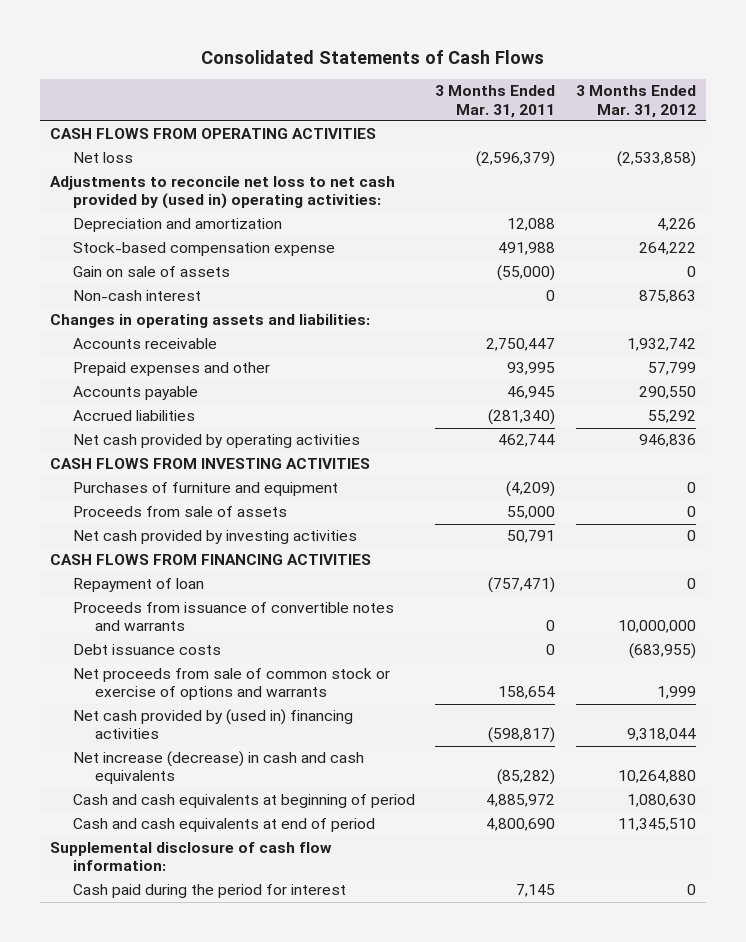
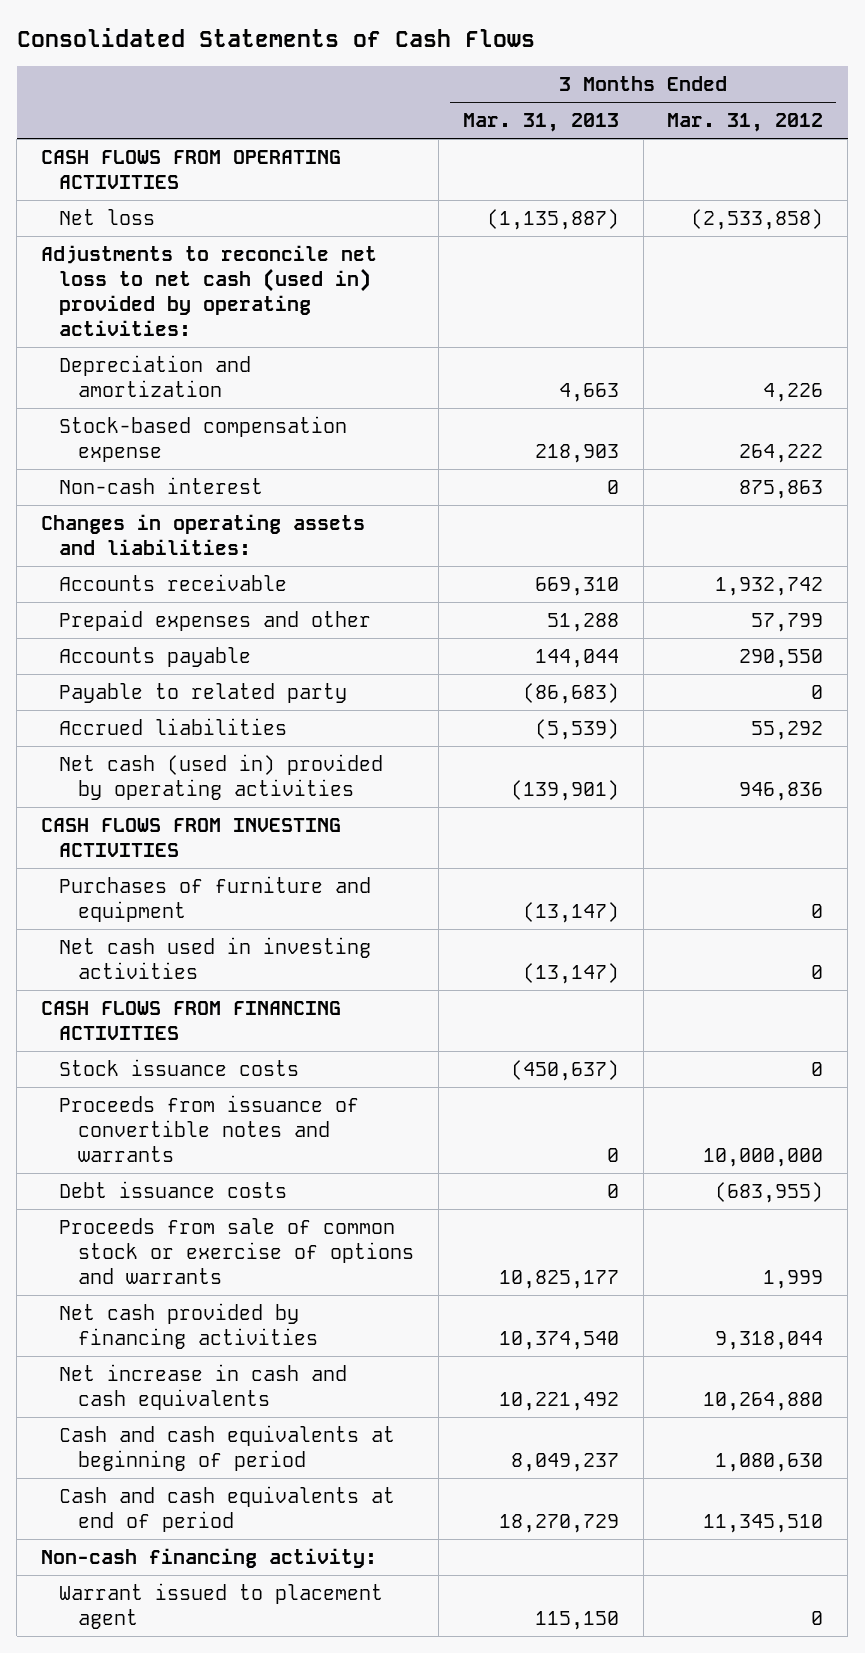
[435,85,556,118] 3 Months Ended Mar. 31, 2011 -> none
none -> [462,112,619,132] Mar. 31, 2013
[50,176,396,210] Adjustments to reconcile net loss to net cash provided by (used in) operating activities: -> [41,244,378,336] Adjustments to reconcile net loss to net cash (used in) provided by operating activities:
[72,266,230,278] Gain on sale of assets -> none
none -> [59,682,348,703] Payable to related party
[72,434,360,449] Net cash provided by operating activities -> [59,753,384,800] Net cash (used in) provided by operating activities
[72,506,287,518] Proceeds from sale of assets -> none
[72,530,357,545] Net cash provided by investing activities -> [59,936,372,979] Net cash used in investing activities
[72,578,204,593] Repayment of loan -> none
none -> [59,1058,300,1076] Stock issuance costs
[72,668,390,701] Net proceeds from sale of common stock or exercise of options and warrants -> [59,1217,414,1284] Proceeds from sale of common stock or exercise of options and warrants
[72,709,353,740] Net cash provided by (used in) financing activities -> [59,1302,318,1349] Net cash provided by financing activities
[72,751,364,785] Net increase (decrease) in cash and cash equivalents -> [59,1363,348,1410] Net increase in cash and cash equivalents
[50,842,333,872] Supplemental disclosure of cash flow information: -> none
[72,884,346,899] Cash paid during the period for interest -> none
none -> [41,1547,378,1568] Non-cash financing activity:
none -> [59,1582,384,1629] Warrant issued to placement agent

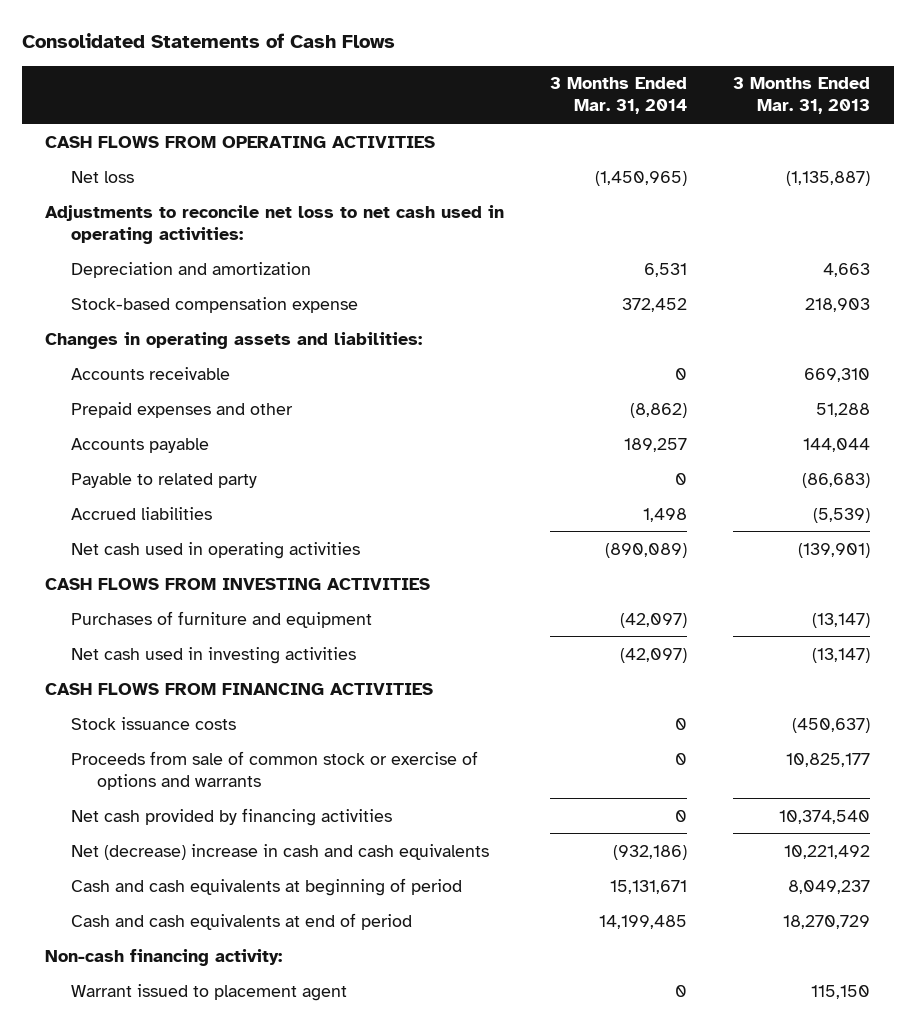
[667,112,824,132] Mar. 31, 2012 -> none
none -> [550,77,688,115] 3 Months Ended Mar. 31, 2014
[41,244,378,336] Adjustments to reconcile net loss to net cash (used in) provided by operating activities: -> [44,204,504,244] Adjustments to reconcile net loss to net cash used in operating activities:
[59,476,264,494] Non-cash interest -> none
[59,753,384,800] Net cash (used in) provided by operating activities -> [71,541,361,559] Net cash used in operating activities
[59,1094,360,1162] Proceeds from issuance of convertible notes and warrants -> none
[59,1180,288,1198] Debt issuance costs -> none
[59,1363,348,1410] Net increase in cash and cash equivalents -> [71,843,490,860] Net (decrease) increase in cash and cash equivalents

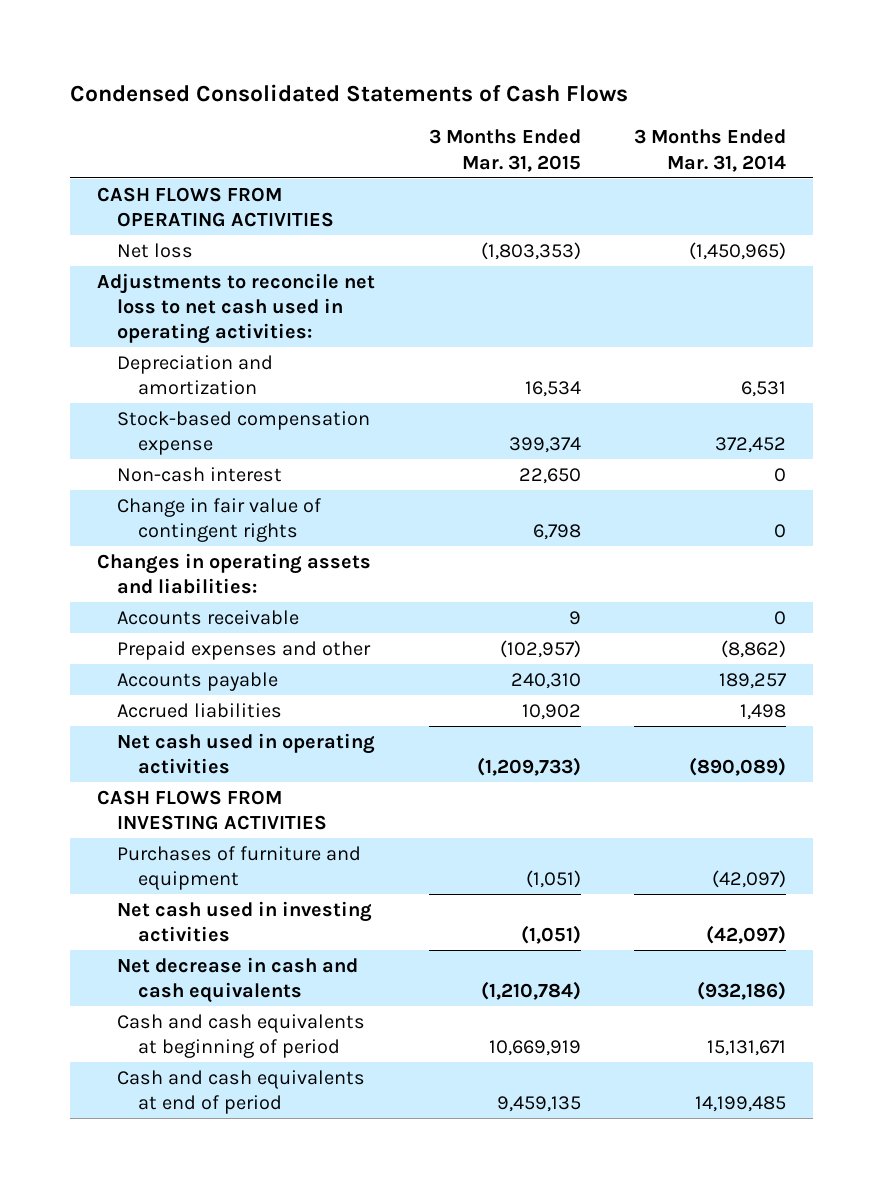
[21,33,395,49] Consolidated Statements of Cash Flows -> [69,84,628,103] Condensed Consolidated Statements of Cash Flows
[733,77,871,115] 3 Months Ended Mar. 31, 2013 -> none
none -> [428,129,581,172] 3 Months Ended Mar. 31, 2015
none -> [117,466,283,482] Non-cash interest
none -> [117,497,322,543] Change in fair value of contingent rights
[71,472,258,488] Payable to related party -> none
[44,682,433,695] CASH FLOWS FROM FINANCING ACTIVITIES -> none
[71,716,237,730] Stock issuance costs -> none
[71,750,479,790] Proceeds from sale of common stock or exercise of options and warrants -> none
[71,807,393,826] Net cash provided by financing activities -> none
[71,843,490,860] Net (decrease) increase in cash and cash equivalents -> [117,956,359,1004] Net decrease in cash and cash equivalents
[44,948,282,966] Non-cash financing activity: -> none
[71,983,348,1001] Warrant issued to placement agent -> none

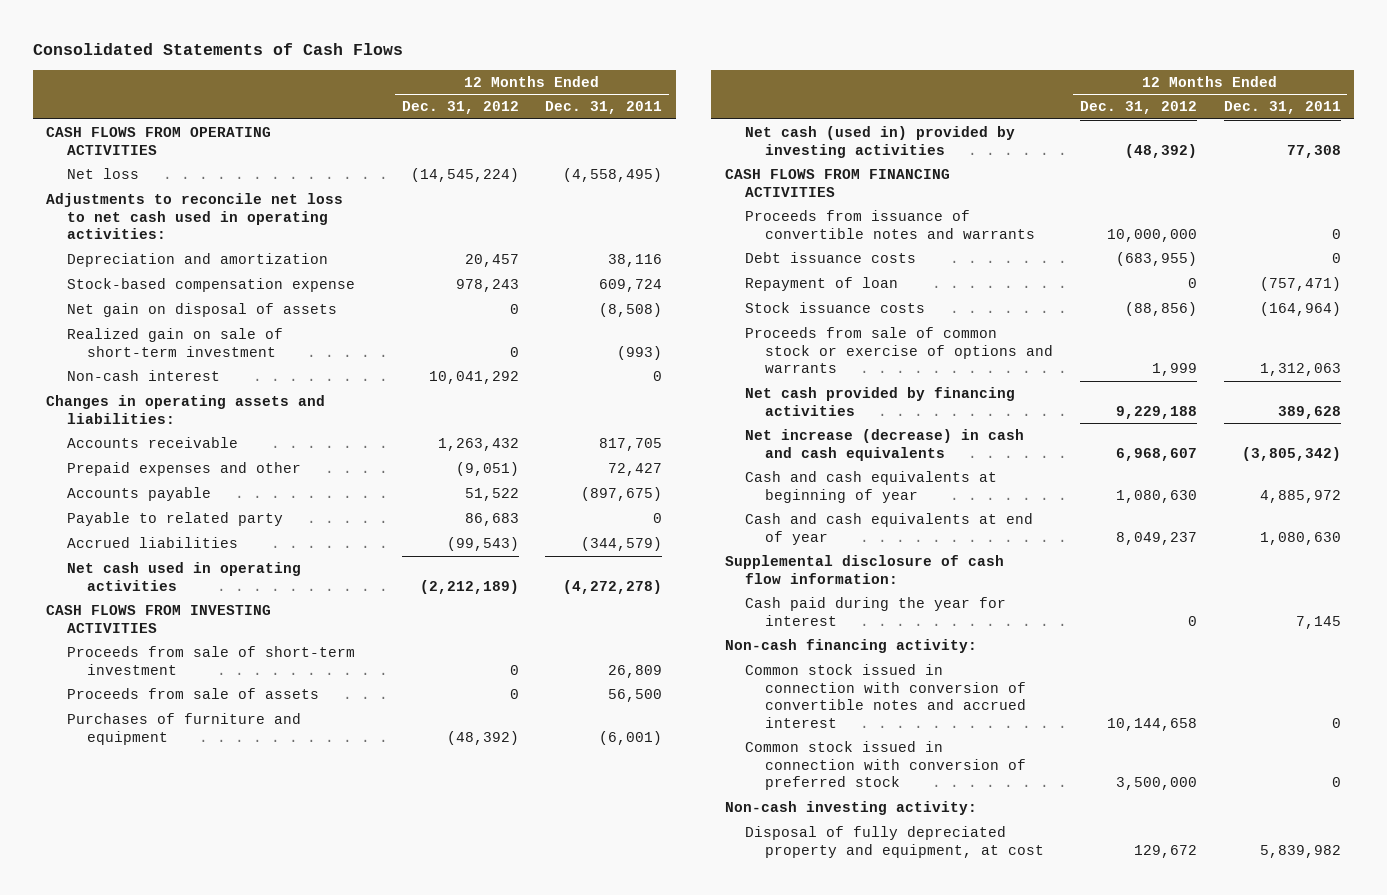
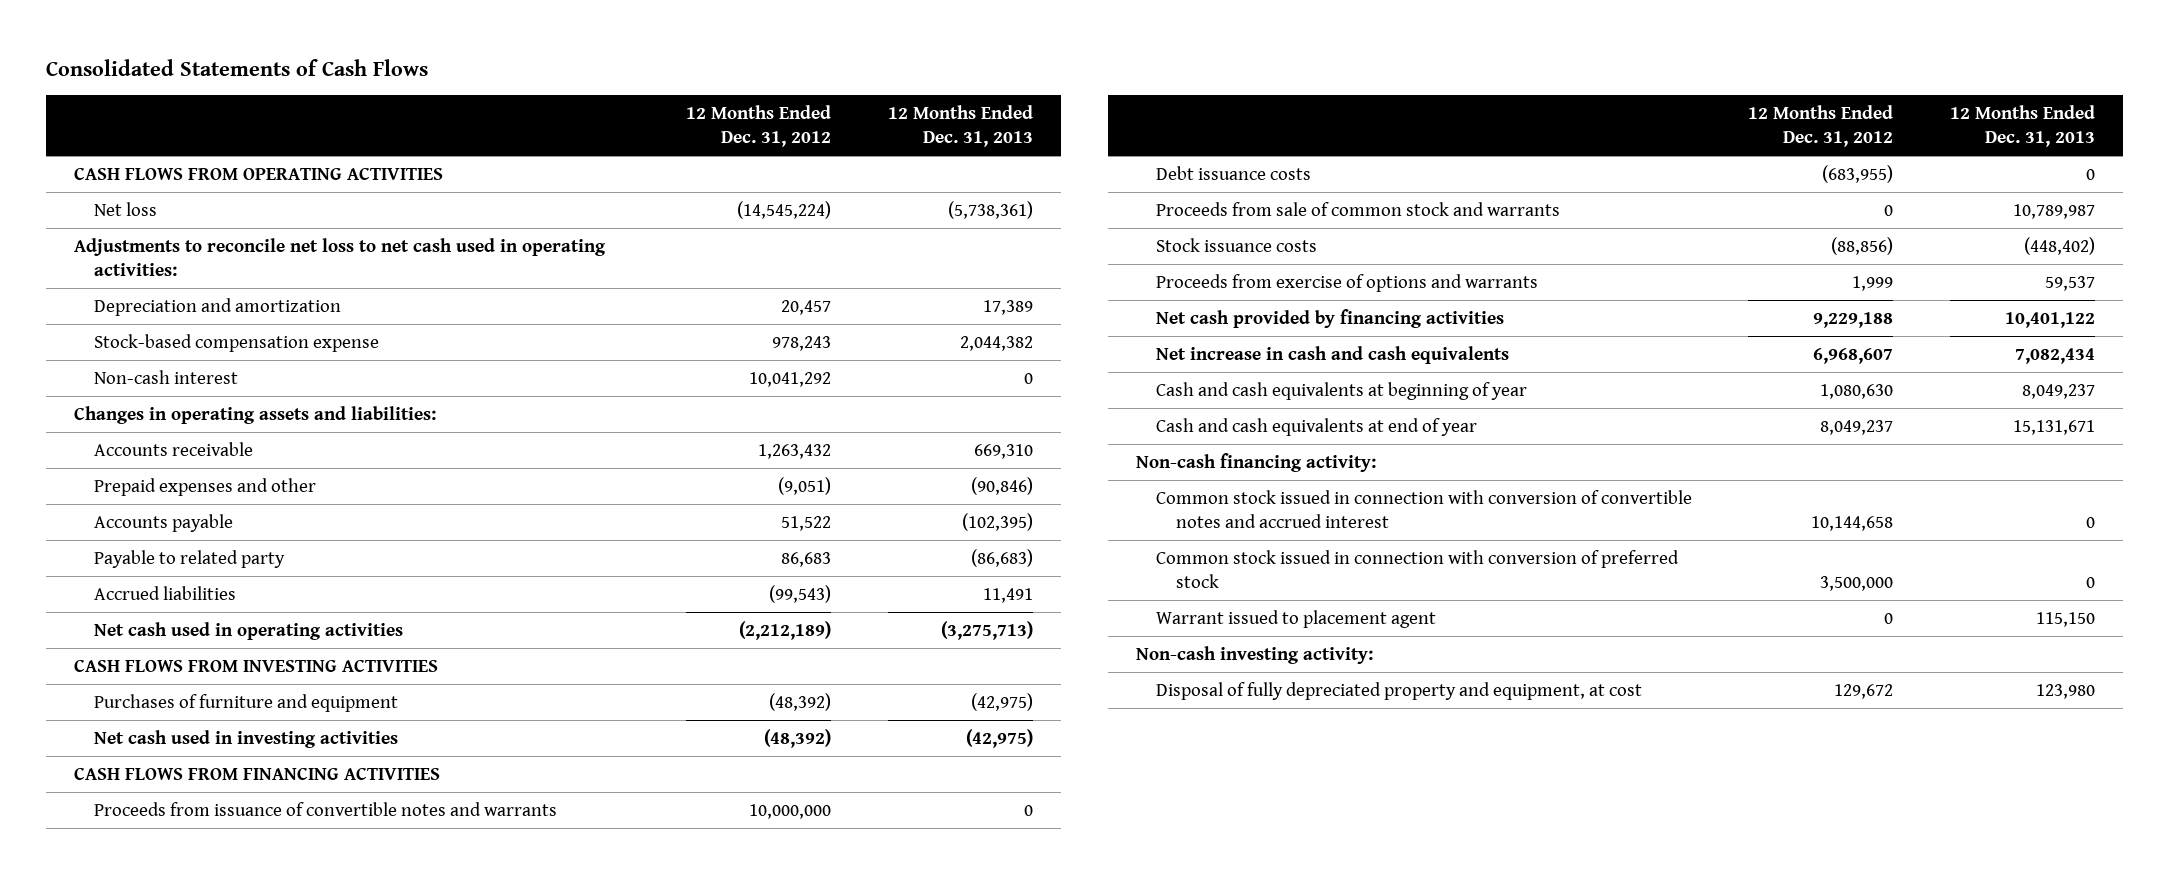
[545,101,663,115] Dec. 31, 2011 -> none
none -> [887,104,1033,147] 12 Months Ended Dec. 31, 2013
[66,303,337,318] Net gain on disposal of assets -> none
[66,328,283,357] Realized gain on sale of short-term investment -> none
[66,646,355,675] Proceeds from sale of short-term investment -> none
[66,688,319,700] Proceeds from sale of assets -> none
[745,126,1016,158] Net cash (used in) provided by investing activities -> [94,729,399,748] Net cash used in investing activities
[745,277,899,292] Repayment of loan -> none
none -> [1156,201,1561,216] Proceeds from sale of common stock and warrants
[745,327,1054,374] Proceeds from sale of common stock or exercise of options and warrants -> [1156,273,1539,292] Proceeds from exercise of options and warrants
[745,429,1025,461] Net increase (decrease) in cash and cash equivalents -> [1156,345,1510,364] Net increase in cash and cash equivalents
[724,555,1004,584] Supplemental disclosure of cash flow information: -> none
[745,597,1007,626] Cash paid during the year for interest -> none
none -> [1156,609,1437,628] Warrant issued to placement agent

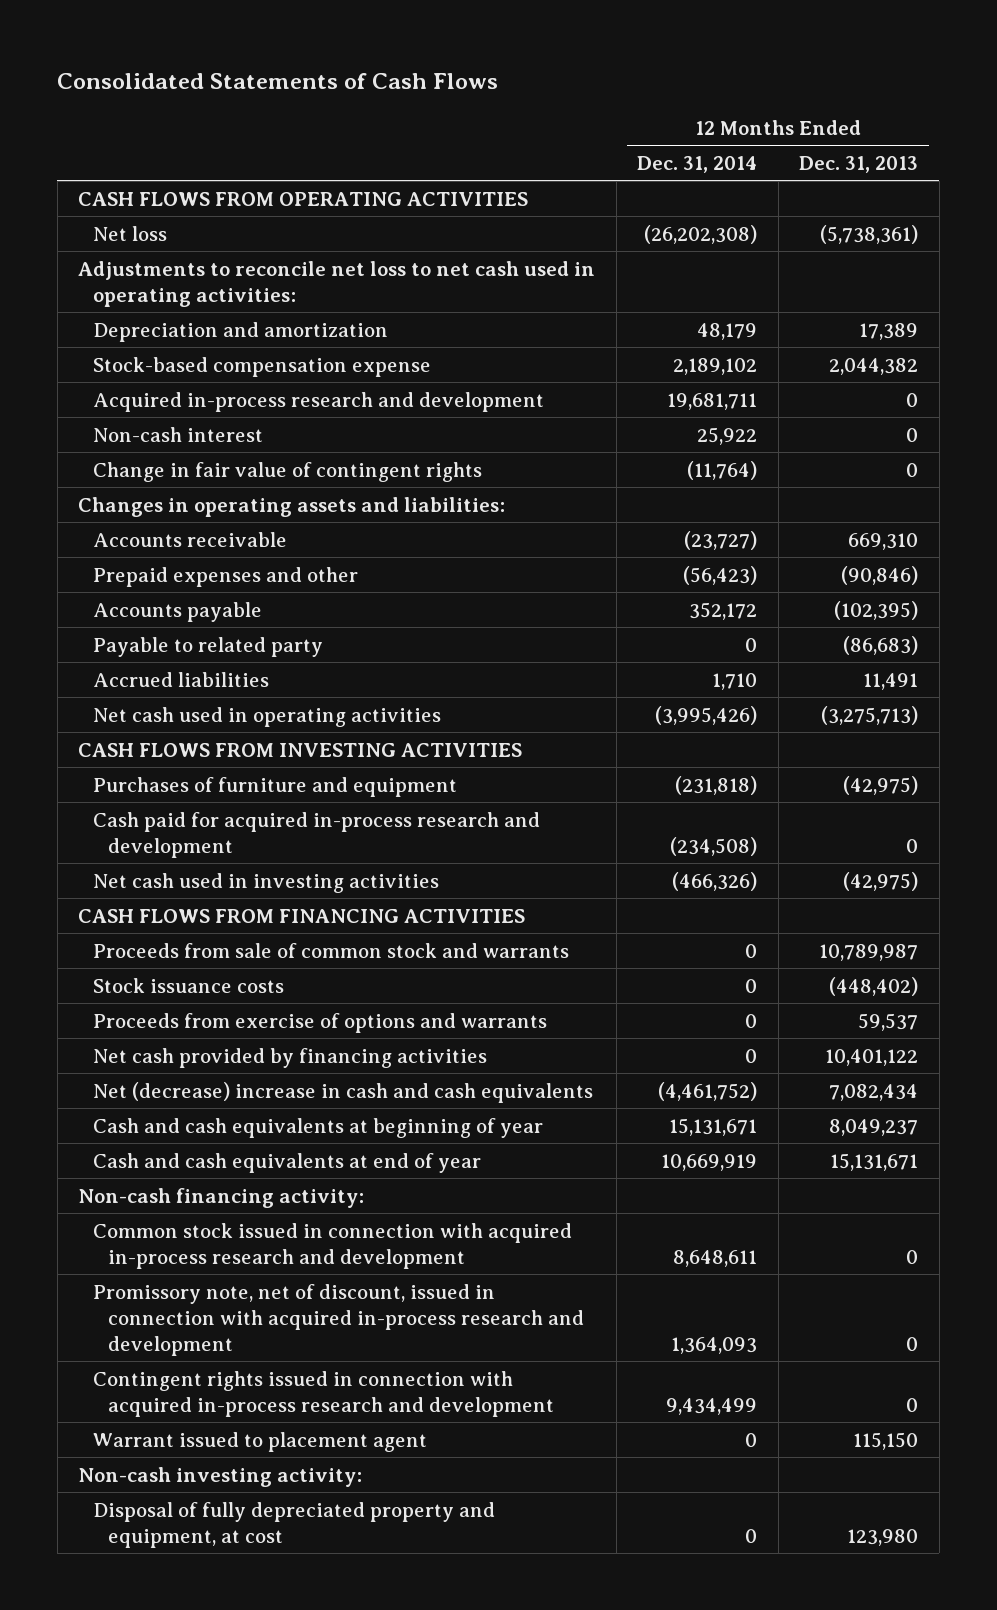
[686,104,832,147] 12 Months Ended Dec. 31, 2012 -> none
none -> [637,155,758,173] Dec. 31, 2014
none -> [93,391,545,412] Acquired in-process research and development
none -> [93,461,483,482] Change in fair value of contingent rights
none -> [93,811,541,858] Cash paid for acquired in-process research and development
[94,801,558,816] Proceeds from issuance of convertible notes and warrants -> none
[1156,165,1312,180] Debt issuance costs -> none
[1156,345,1510,364] Net increase in cash and cash equivalents -> [93,1081,594,1103] Net (decrease) increase in cash and cash equivalents
[1156,489,1693,528] Common stock issued in connection with conversion of convertible notes and accrued interest -> none
[1156,549,1680,588] Common stock issued in connection with conversion of preferred stock -> none
none -> [93,1222,573,1269] Common stock issued in connection with acquired in-process research and development
none -> [93,1283,584,1356] Promissory note, net of discount, issued in connection with acquired in-process research and development
none -> [93,1370,554,1417] Contingent rights issued in connection with acquired in-process research and development

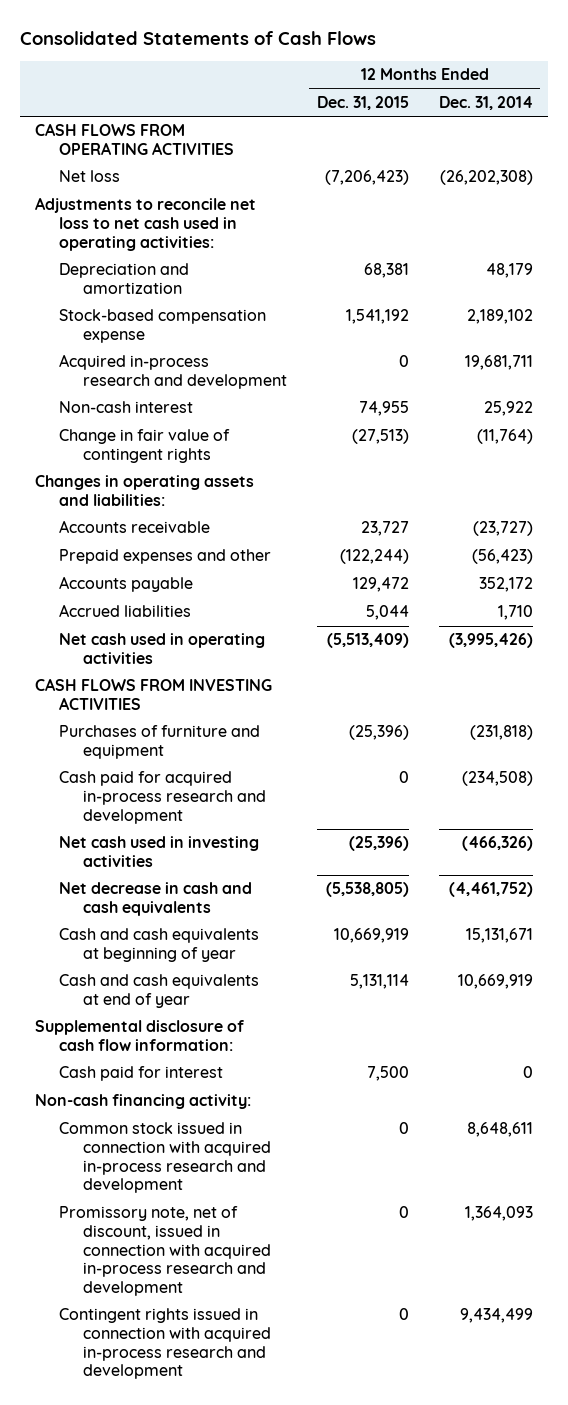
[799,155,919,173] Dec. 31, 2013 -> none
none -> [316,96,409,111] Dec. 31, 2015
[93,636,324,657] Payable to related party -> none
[78,908,526,923] CASH FLOWS FROM FINANCING ACTIVITIES -> none
[93,942,570,958] Proceeds from sale of common stock and warrants -> none
[93,977,285,993] Stock issuance costs -> none
[93,1012,548,1033] Proceeds from exercise of options and warrants -> none
[93,1047,488,1068] Net cash provided by financing activities -> none
[93,1081,594,1103] Net (decrease) increase in cash and cash equivalents -> [59,882,253,917] Net decrease in cash and cash equivalents
none -> [35,1020,245,1052] Supplemental disclosure of cash flow information:
none -> [59,1066,224,1082] Cash paid for interest
[93,1431,428,1452] Warrant issued to placement agent -> none
[78,1466,363,1487] Non-cash investing activity: -> none
[93,1501,496,1548] Disposal of fully depreciated property and equipment, at cost -> none

